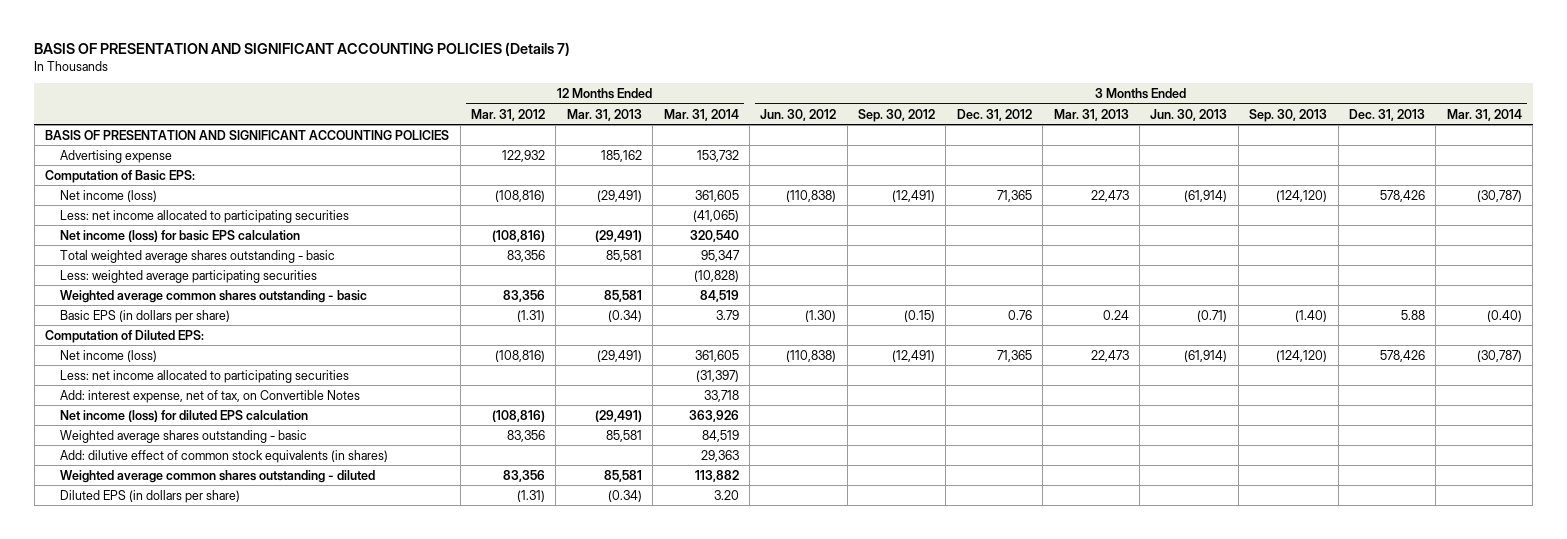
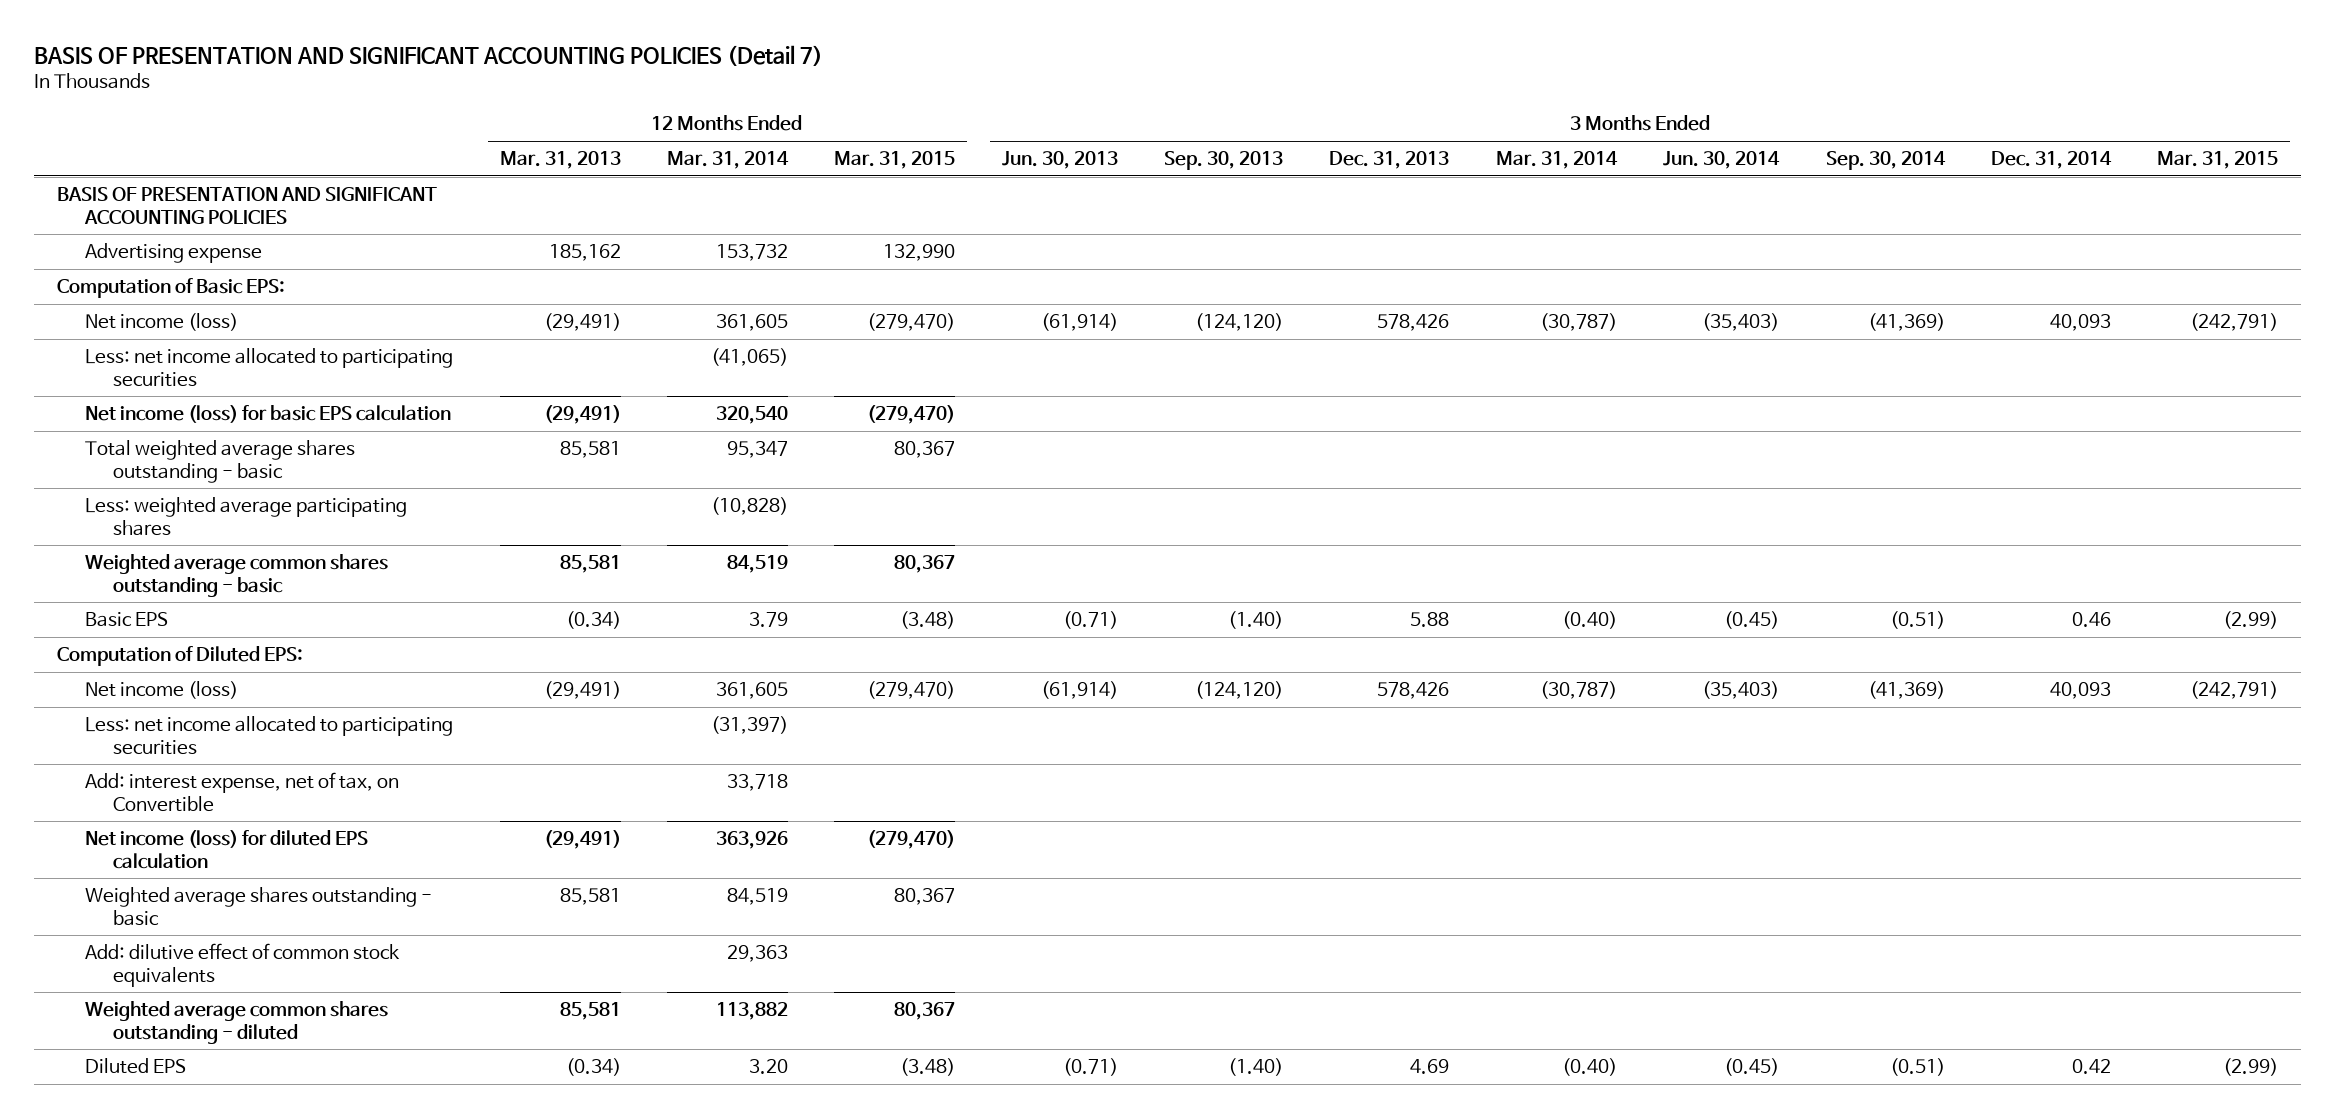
[34,41,571,56] BASIS OF PRESENTATION AND SIGNIFICANT ACCOUNTING POLICIES (Details 7) -> [33,44,823,66] BASIS OF PRESENTATION AND SIGNIFICANT ACCOUNTING POLICIES (Detail 7)
[471,108,546,121] Mar. 31, 2012 -> none
[760,108,837,121] Jun. 30, 2012 -> none
[858,108,936,122] Sep. 30, 2012 -> none
[956,108,1032,121] Dec. 31, 2012 -> none
[1053,108,1129,121] Mar. 31, 2013 -> none
none -> [834,151,956,170] Mar. 31, 2015
none -> [1663,151,1781,170] Jun. 30, 2014
none -> [1825,151,1946,171] Sep. 30, 2014
none -> [1990,151,2112,170] Dec. 31, 2014
none -> [2157,151,2279,170] Mar. 31, 2015
[60,269,318,283] Less: weighted average participating securities -> [85,497,408,536] Less: weighted average participating shares
[60,309,231,323] Basic EPS (in dollars per share) -> [85,612,169,628] Basic EPS
[60,389,361,403] Add: interest expense, net of tax, on Convertible Notes -> [85,772,400,812] Add: interest expense, net of tax, on Convertible
[60,449,389,463] Add: dilutive effect of common stock equivalents (in shares) -> [85,943,401,987] Add: dilutive effect of common stock equivalents
[60,489,241,503] Diluted EPS (in dollars per share) -> none
none -> [85,1058,187,1075] Diluted EPS

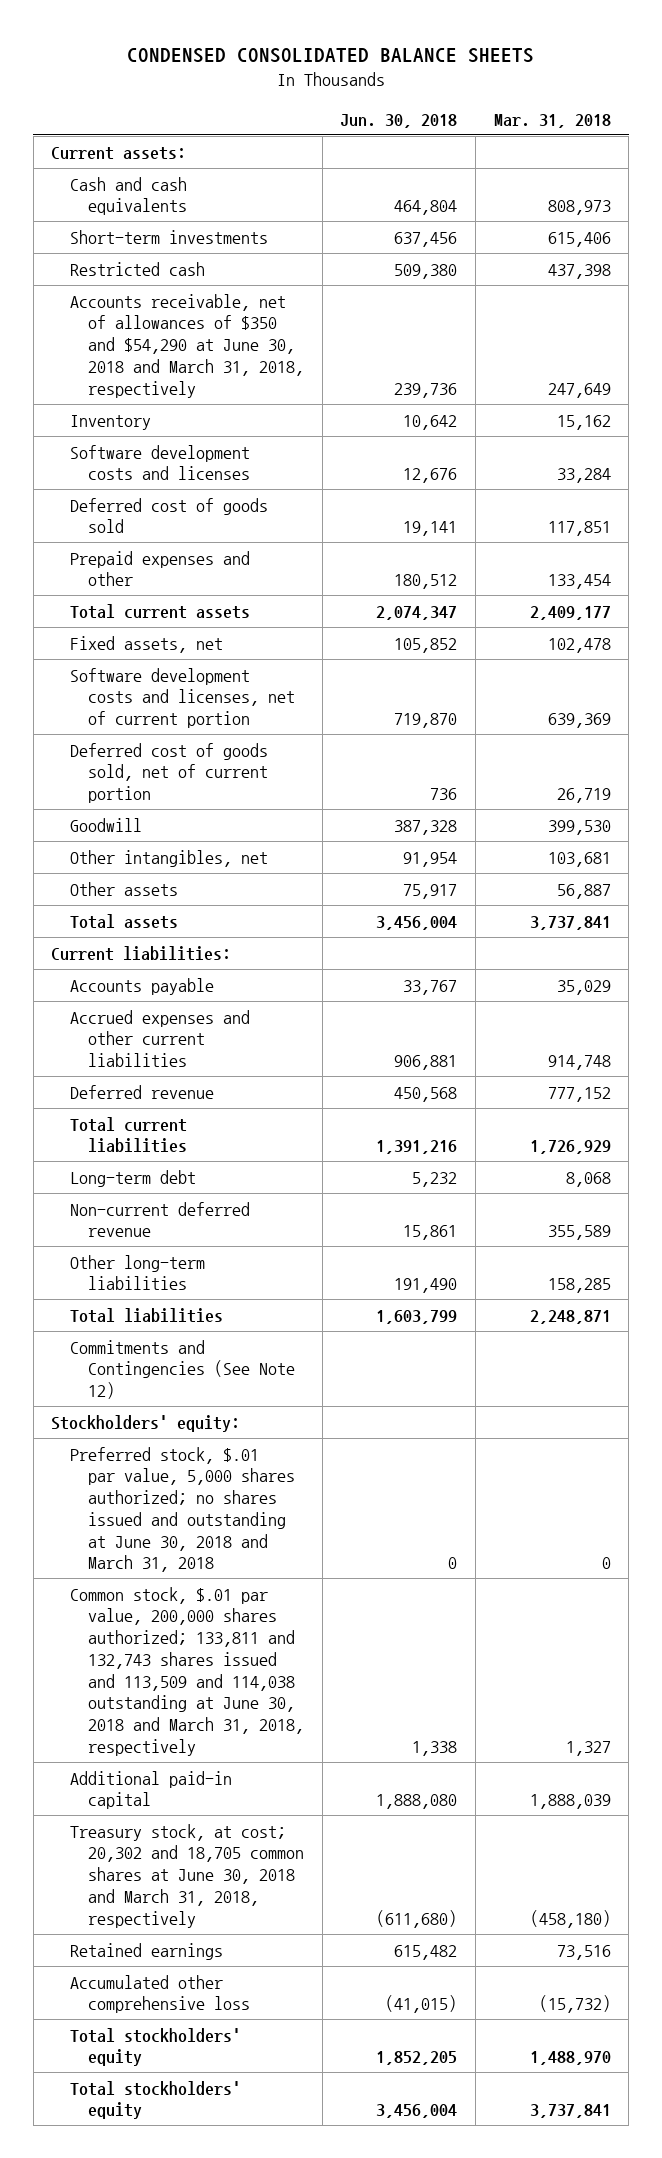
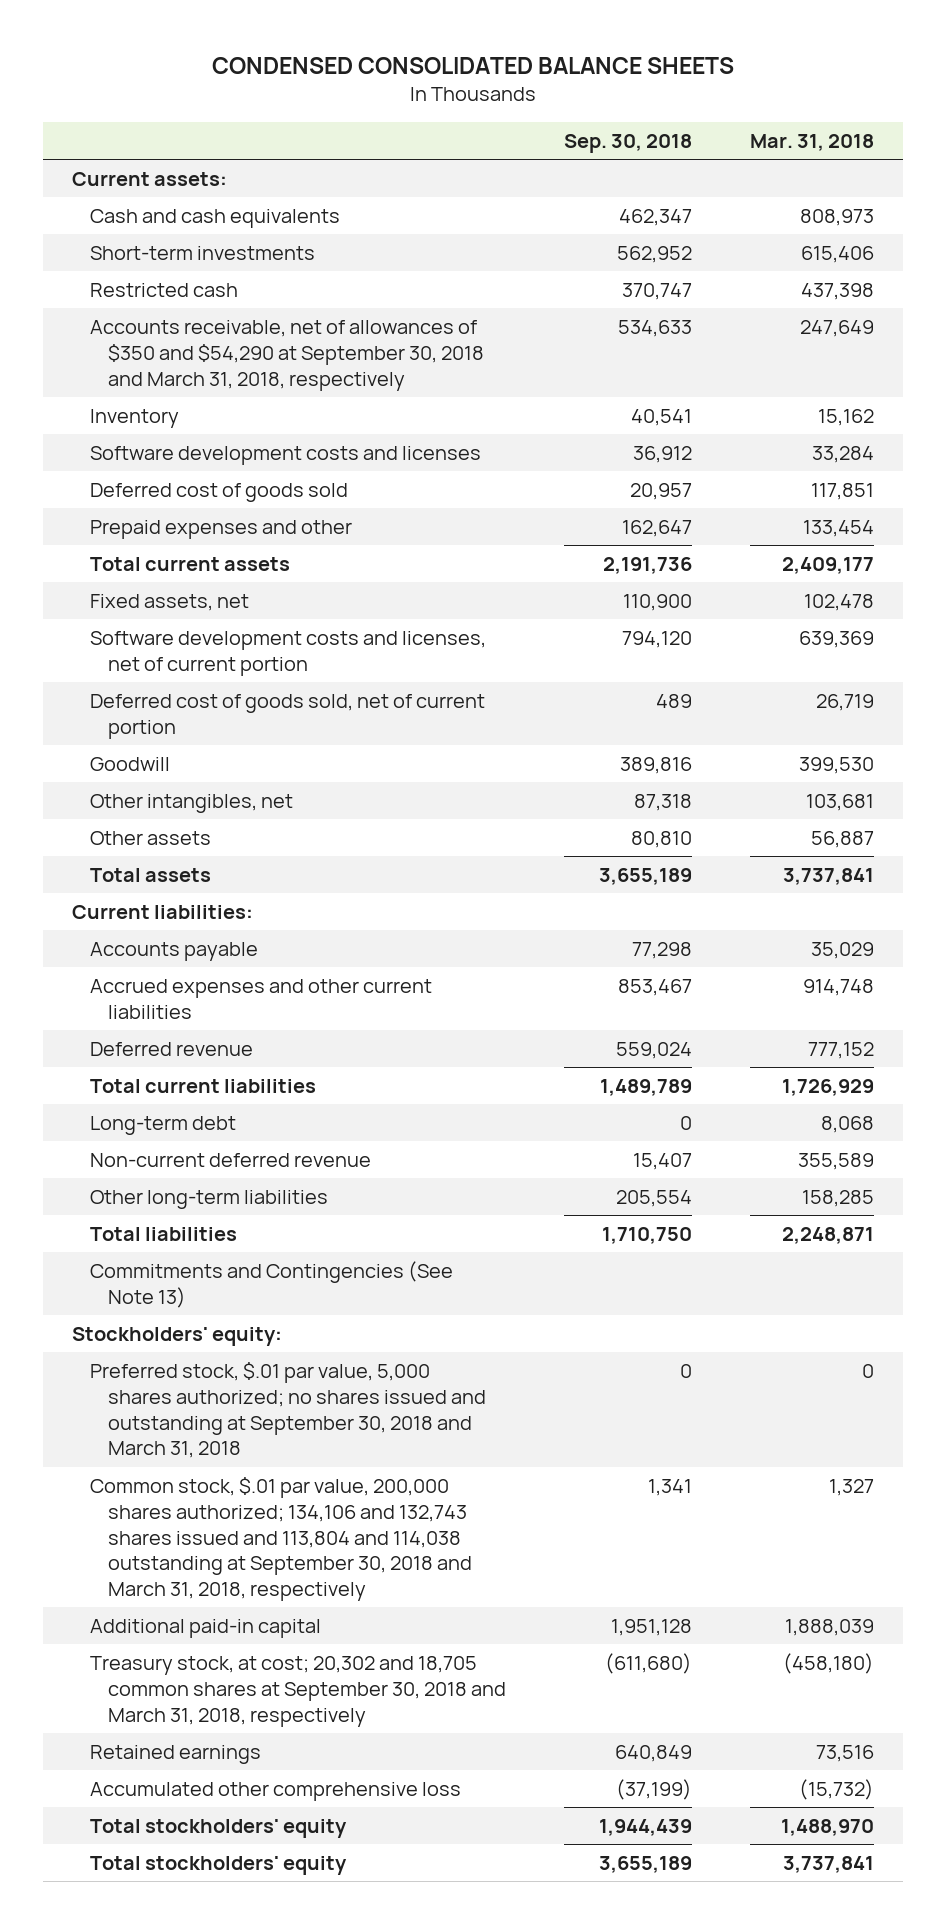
[340,113,458,128] Jun. 30, 2018 -> none
none -> [563,133,692,153] Sep. 30, 2018
[69,293,304,398] Accounts receivable, net of allowances of $350 and $54,290 at June 30, 2018 and March 31, 2018, respectively -> [89,320,484,391] Accounts receivable, net of allowances of $350 and $54,290 at September 30, 2018 and March 31, 2018, respectively
[69,1339,295,1400] Commitments and Contingencies (See Note 12) -> [89,1261,453,1308] Commitments and Contingencies (See Note 13)
[69,1446,295,1573] Preferred stock, $.01 par value, 5,000 shares authorized; no shares issued and outstanding at June 30, 2018 and March 31, 2018 -> [89,1362,486,1459] Preferred stock, $.01 par value, 5,000 shares authorized; no shares issued and outstanding at September 30, 2018 and March 31, 2018
[69,1586,304,1756] Common stock, $.01 par value, 200,000 shares authorized; 133,811 and 132,743 shares issued and 113,509 and 114,038 outstanding at June 30, 2018 and March 31, 2018, respectively -> [89,1477,472,1602] Common stock, $.01 par value, 200,000 shares authorized; 134,106 and 132,743 shares issued and 113,804 and 114,038 outstanding at September 30, 2018 and March 31, 2018, respectively
[69,1823,304,1928] Treasury stock, at cost; 20,302 and 18,705 common shares at June 30, 2018 and March 31, 2018, respectively -> [89,1656,506,1727] Treasury stock, at cost; 20,302 and 18,705 common shares at September 30, 2018 and March 31, 2018, respectively

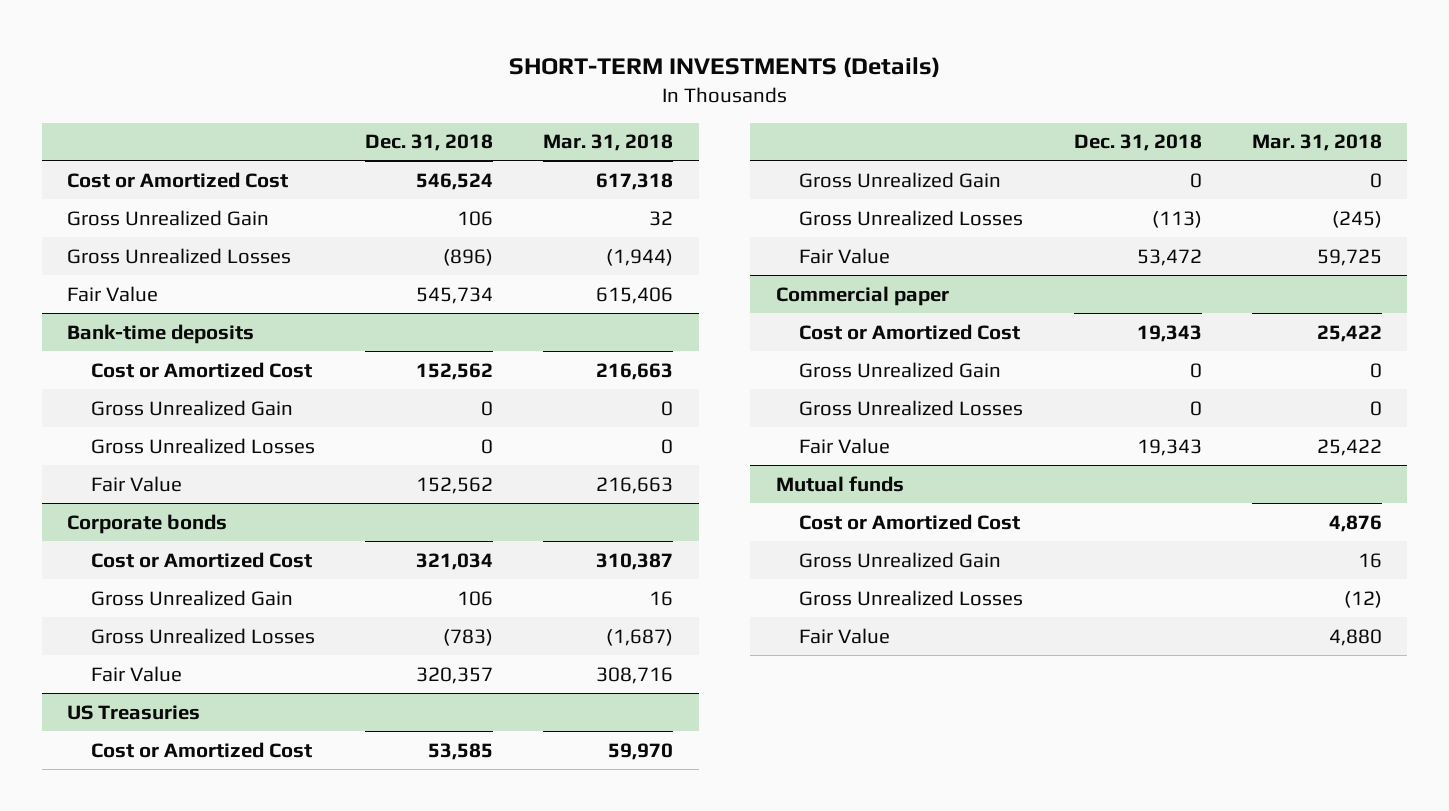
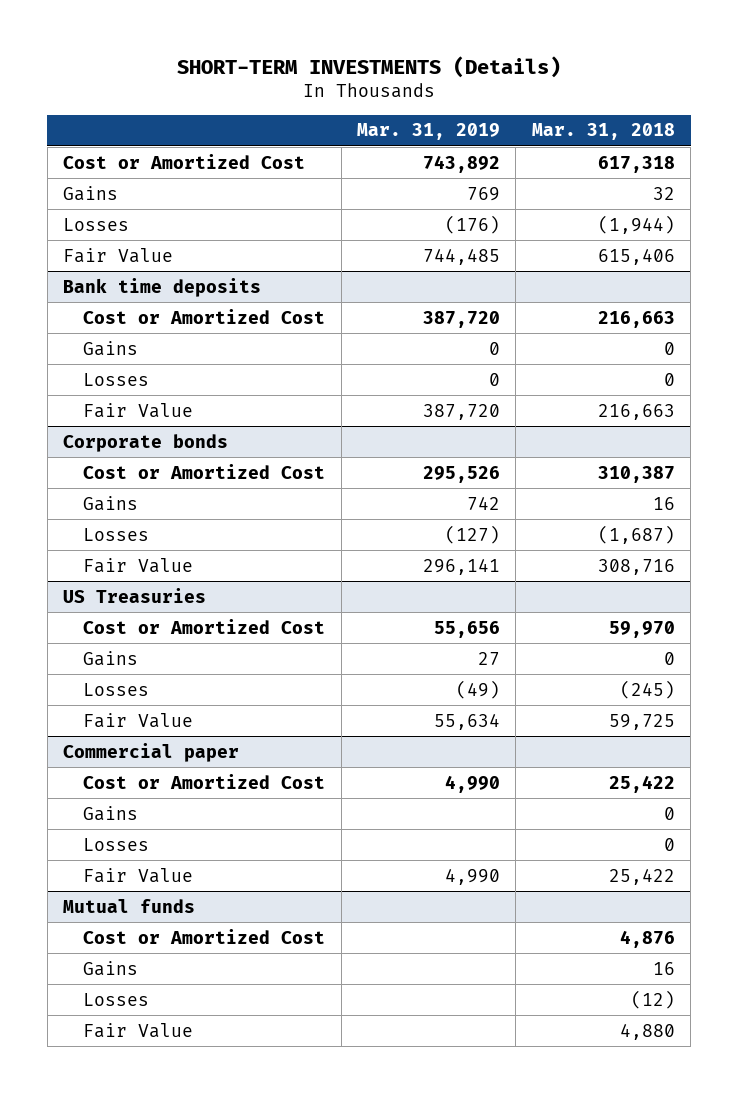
[365,134,494,152] Dec. 31, 2018 -> none
none -> [357,123,501,141] Mar. 31, 2019
[67,209,270,226] Gross Unrealized Gain -> [62,185,118,201] Gains
[67,247,292,264] Gross Unrealized Losses -> [62,217,129,231] Losses
[67,323,255,344] Bank-time deposits -> [62,277,261,297] Bank time deposits
[90,399,293,416] Gross Unrealized Gain -> [83,340,139,356] Gains
[90,437,315,454] Gross Unrealized Losses -> [83,372,150,386] Losses
[90,589,293,606] Gross Unrealized Gain -> [83,495,139,511] Gains
[90,627,315,644] Gross Unrealized Losses -> [83,527,150,541] Losses
[799,171,1002,188] Gross Unrealized Gain -> [83,650,139,666] Gains
[799,209,1024,226] Gross Unrealized Losses -> [83,682,150,696] Losses
[799,361,1002,378] Gross Unrealized Gain -> [83,805,139,821] Gains
[799,399,1024,416] Gross Unrealized Losses -> [83,837,150,851] Losses
[799,551,1002,568] Gross Unrealized Gain -> [83,960,139,976] Gains
[799,589,1024,606] Gross Unrealized Losses -> [83,992,150,1006] Losses

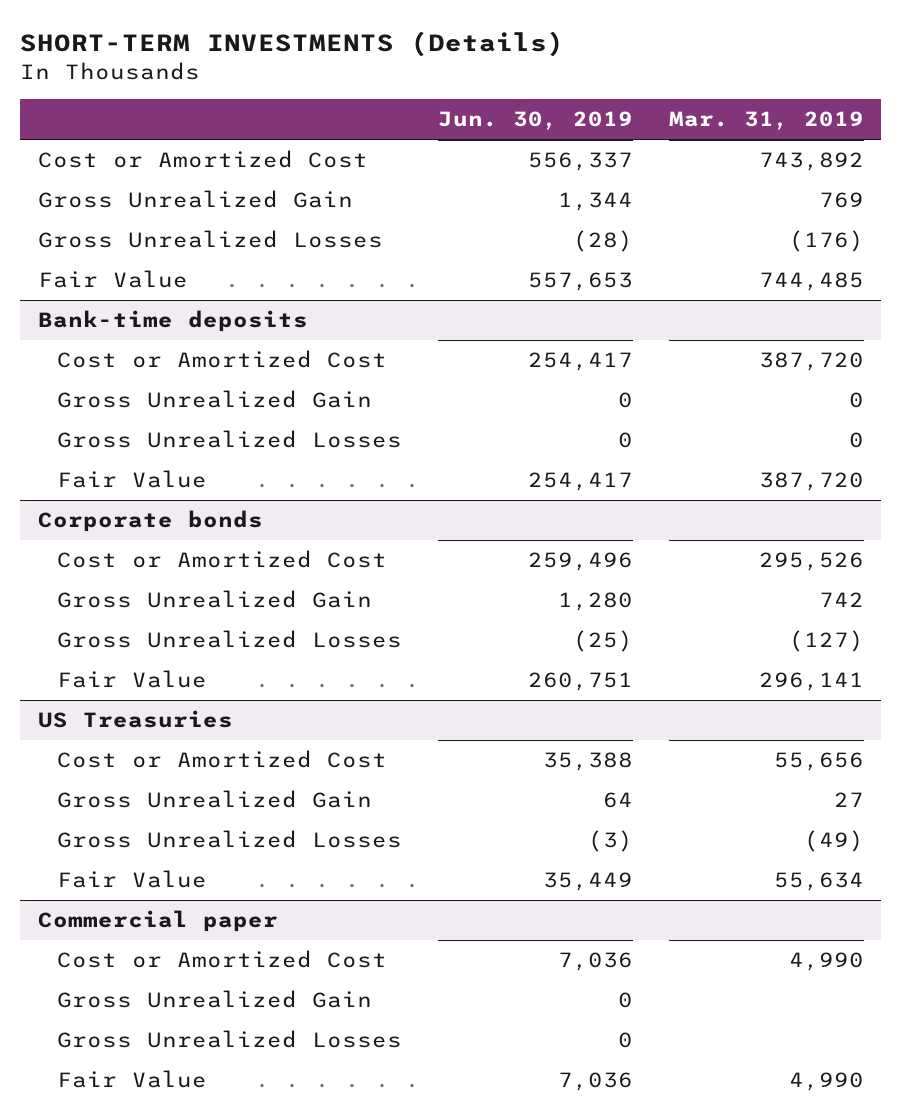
[531,123,675,141] Mar. 31, 2018 -> none
none -> [437,111,633,131] Jun. 30, 2019
[62,185,118,201] Gains -> [37,190,353,209] Gross Unrealized Gain
[62,217,129,231] Losses -> [37,230,383,249] Gross Unrealized Losses
[62,277,261,297] Bank time deposits -> [37,310,308,333] Bank-time deposits
[83,340,139,356] Gains -> [57,390,373,409] Gross Unrealized Gain
[83,372,150,386] Losses -> [57,430,403,449] Gross Unrealized Losses
[83,495,139,511] Gains -> [57,590,373,609] Gross Unrealized Gain
[83,527,150,541] Losses -> [57,630,403,649] Gross Unrealized Losses
[83,650,139,666] Gains -> [57,790,373,809] Gross Unrealized Gain
[83,682,150,696] Losses -> [57,830,403,849] Gross Unrealized Losses
[83,805,139,821] Gains -> [57,990,373,1009] Gross Unrealized Gain
[83,837,150,851] Losses -> [57,1030,403,1049] Gross Unrealized Losses
[62,898,195,913] Mutual funds -> none
[83,928,326,944] Cost or Amortized Cost -> none
[83,960,139,976] Gains -> none
[83,992,150,1006] Losses -> none
[83,1022,194,1038] Fair Value -> none

